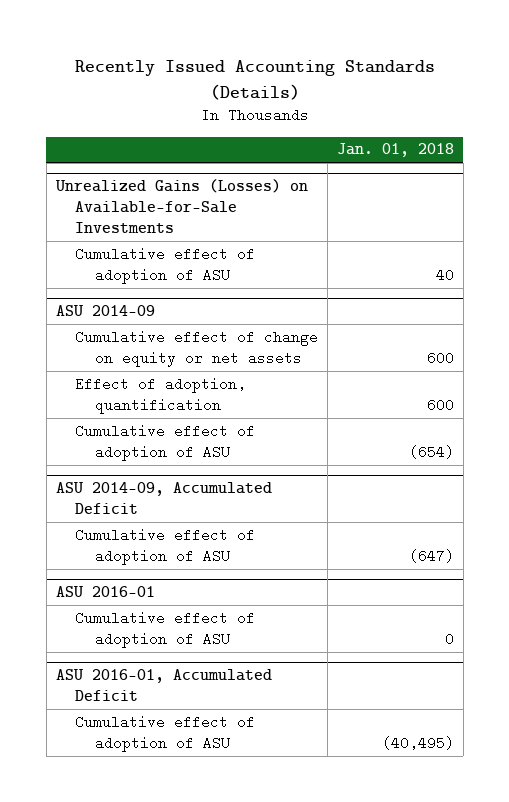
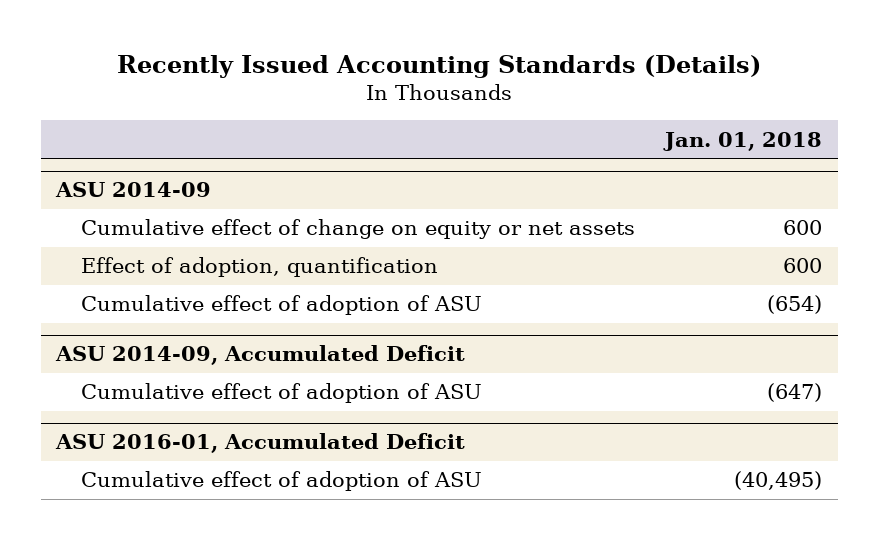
[54,179,308,234] Unrealized Gains (Losses) on Available-for-Sale Investments -> none
[75,246,256,284] Cumulative effect of adoption of ASU -> none
[55,586,155,598] ASU 2016-01 -> none
[75,610,256,648] Cumulative effect of adoption of ASU -> none

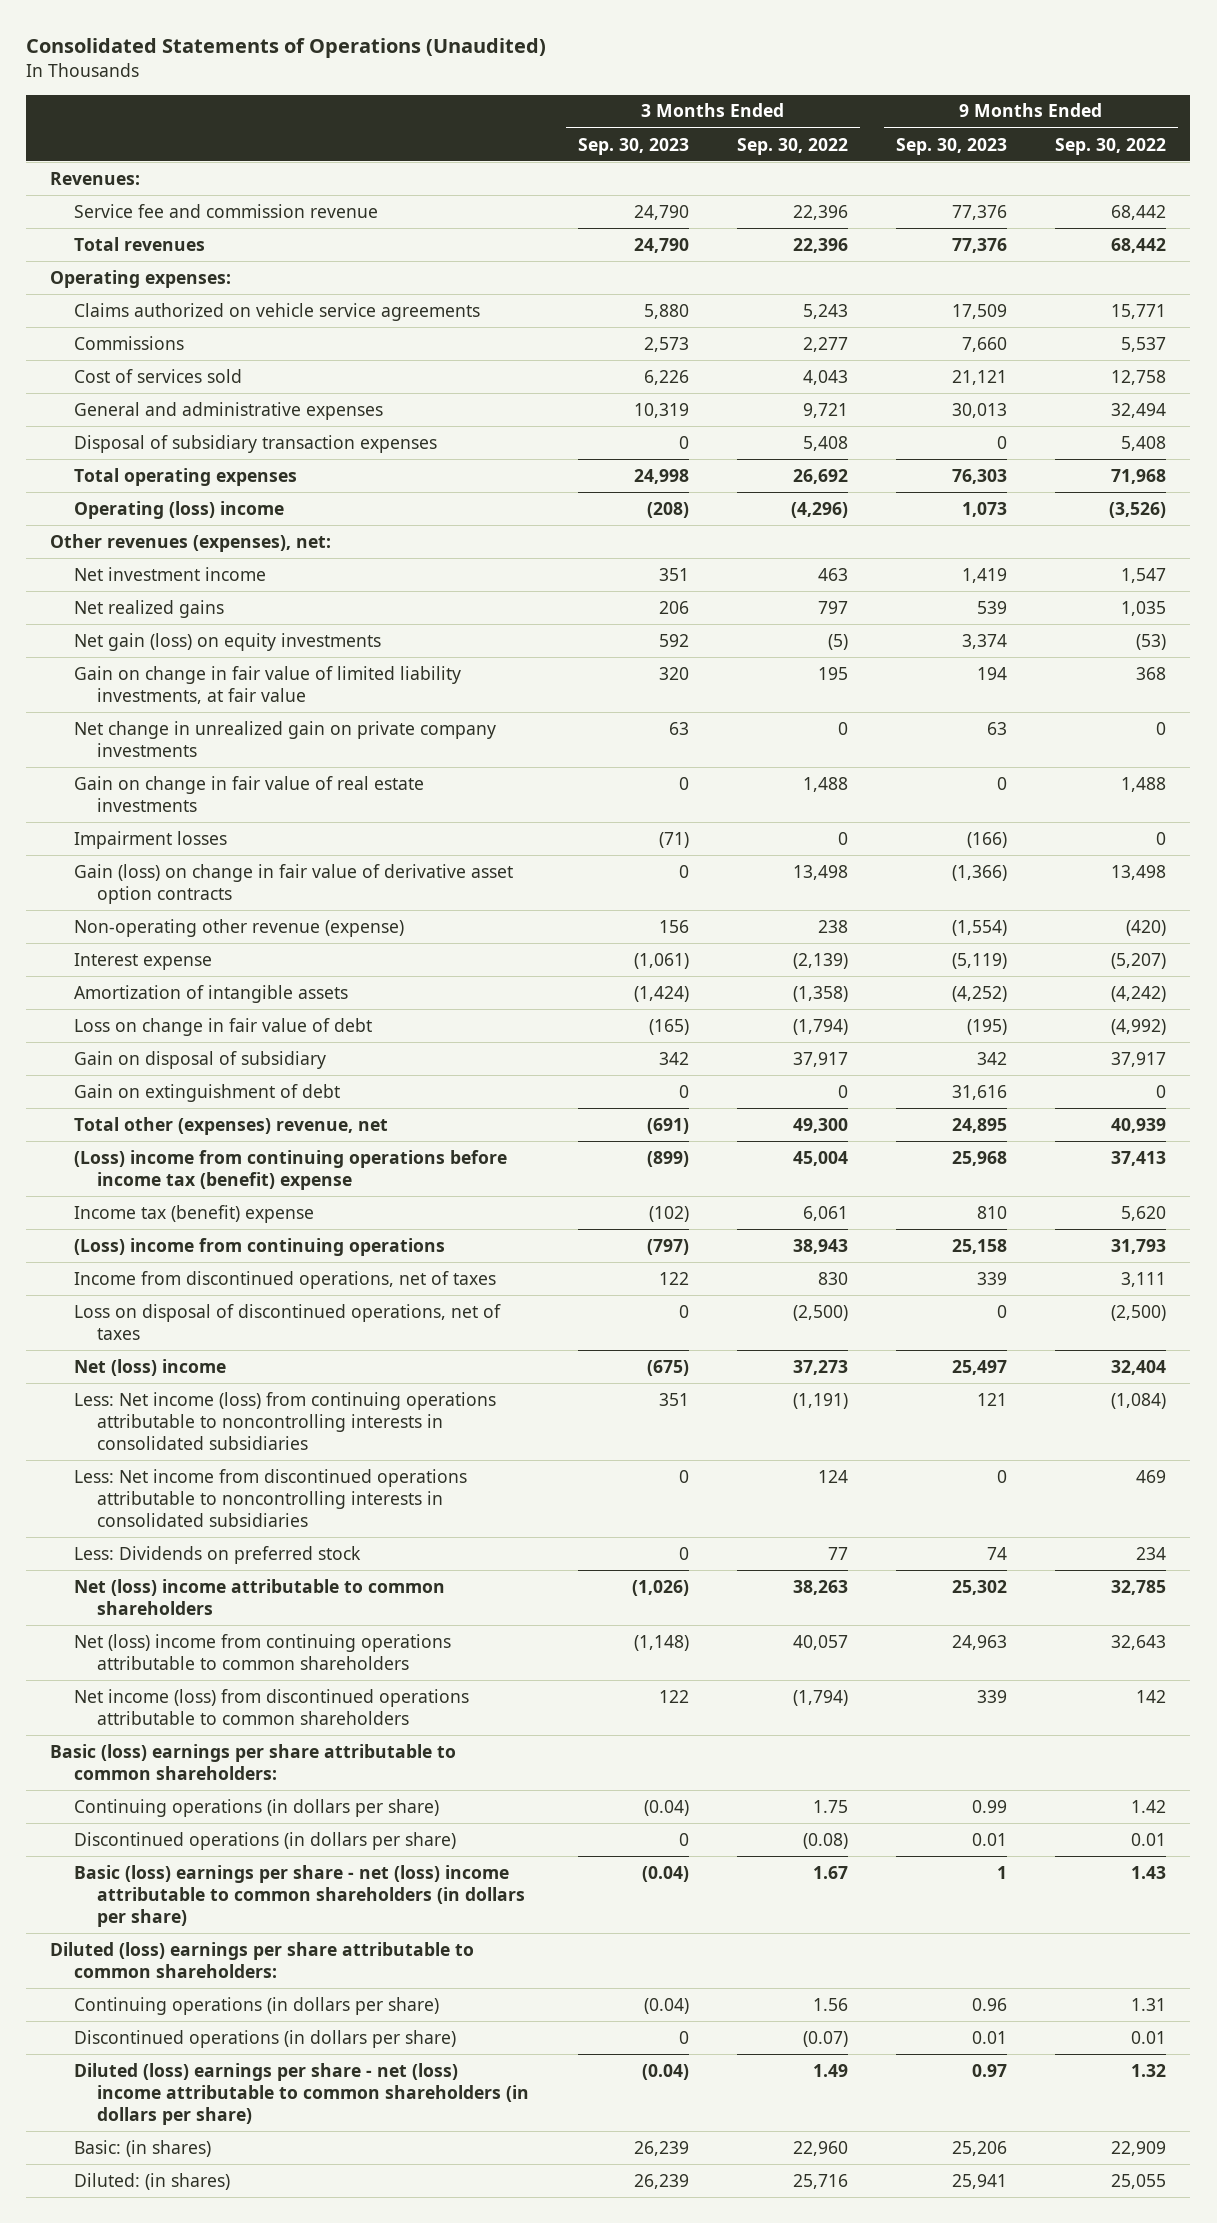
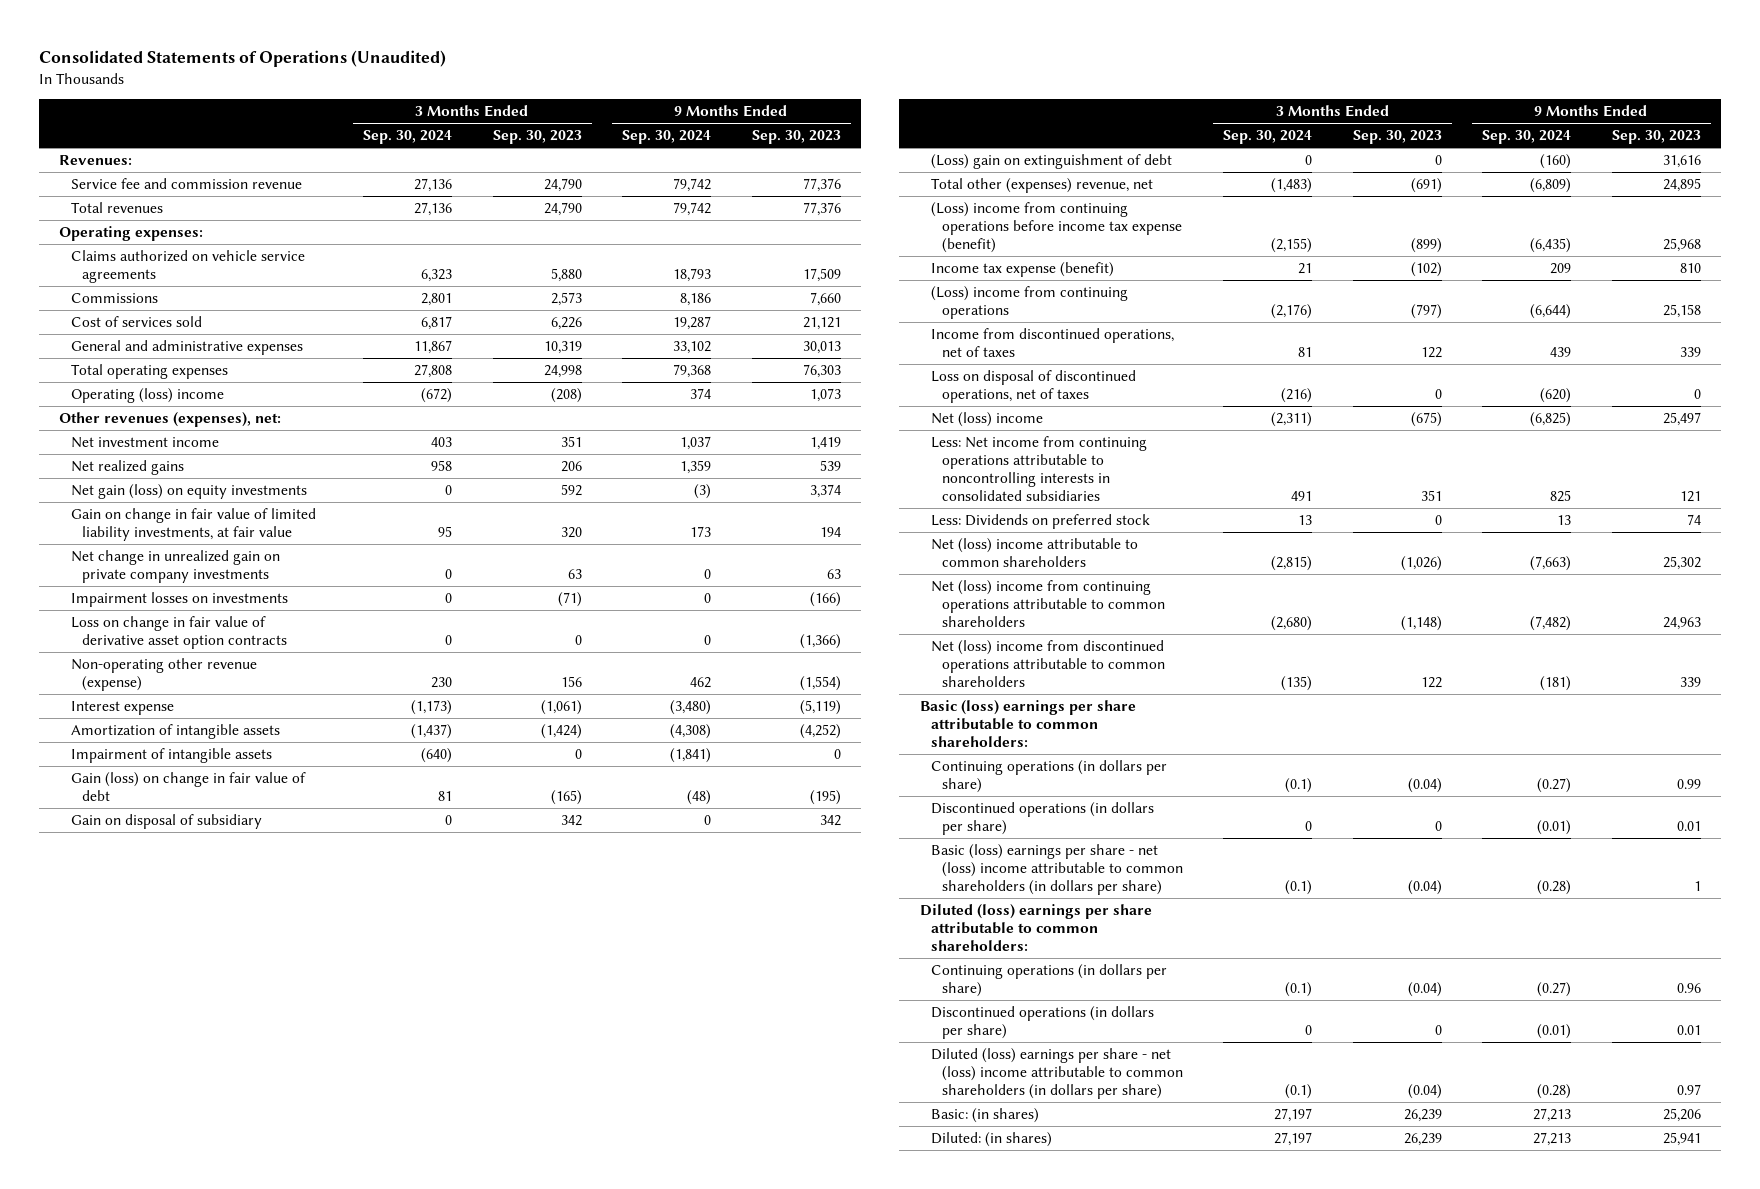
[736,137,848,155] Sep. 30, 2022 -> none
[1055,137,1167,155] Sep. 30, 2022 -> none
none -> [363,130,453,145] Sep. 30, 2024
none -> [622,130,712,145] Sep. 30, 2024
[73,434,437,453] Disposal of subsidiary transaction expenses -> none
[73,775,424,812] Gain on change in fair value of real estate investments -> none
[73,830,227,849] Impairment losses -> [70,592,288,608] Impairment losses on investments
[73,863,513,904] Gain (loss) on change in fair value of derivative asset option contracts -> [70,616,287,650] Loss on change in fair value of derivative asset option contracts
none -> [70,748,272,764] Impairment of intangible assets
[73,1017,372,1036] Loss on change in fair value of debt -> [70,772,306,802] Gain (loss) on change in fair value of debt
[73,1083,340,1102] Gain on extinguishment of debt -> [930,154,1172,170] (Loss) gain on extinguishment of debt
[73,1149,507,1190] (Loss) income from continuing operations before income tax (benefit) expense -> [930,202,1182,254] (Loss) income from continuing operations before income tax expense (benefit)
[73,1204,314,1223] Income tax (benefit) expense -> [930,262,1114,278] Income tax expense (benefit)
[73,1468,467,1527] Less: Net income from discontinued operations attributable to noncontrolling interests in consolidated subsidiaries -> none
[73,1391,496,1450] Less: Net income (loss) from continuing operations attributable to noncontrolling interests in consolidated subsidiaries -> [930,436,1147,502] Less: Net income from continuing operations attributable to noncontrolling interests in consolidated subsidiaries
[73,1688,469,1725] Net income (loss) from discontinued operations attributable to common shareholders -> [930,640,1165,688] Net (loss) income from discontinued operations attributable to common shareholders

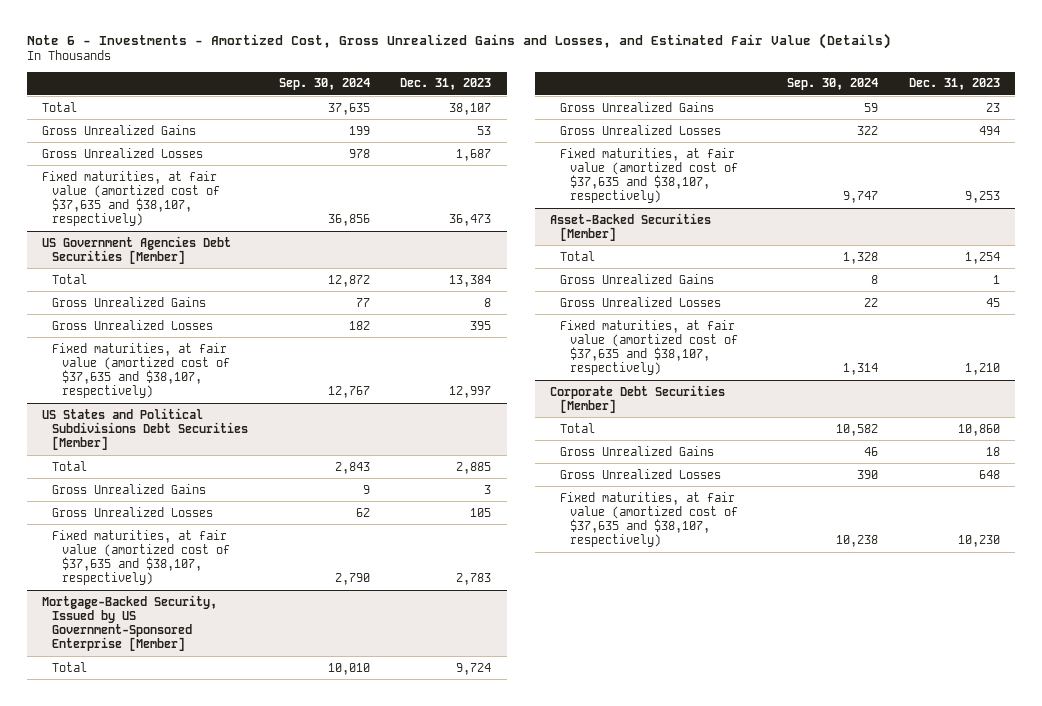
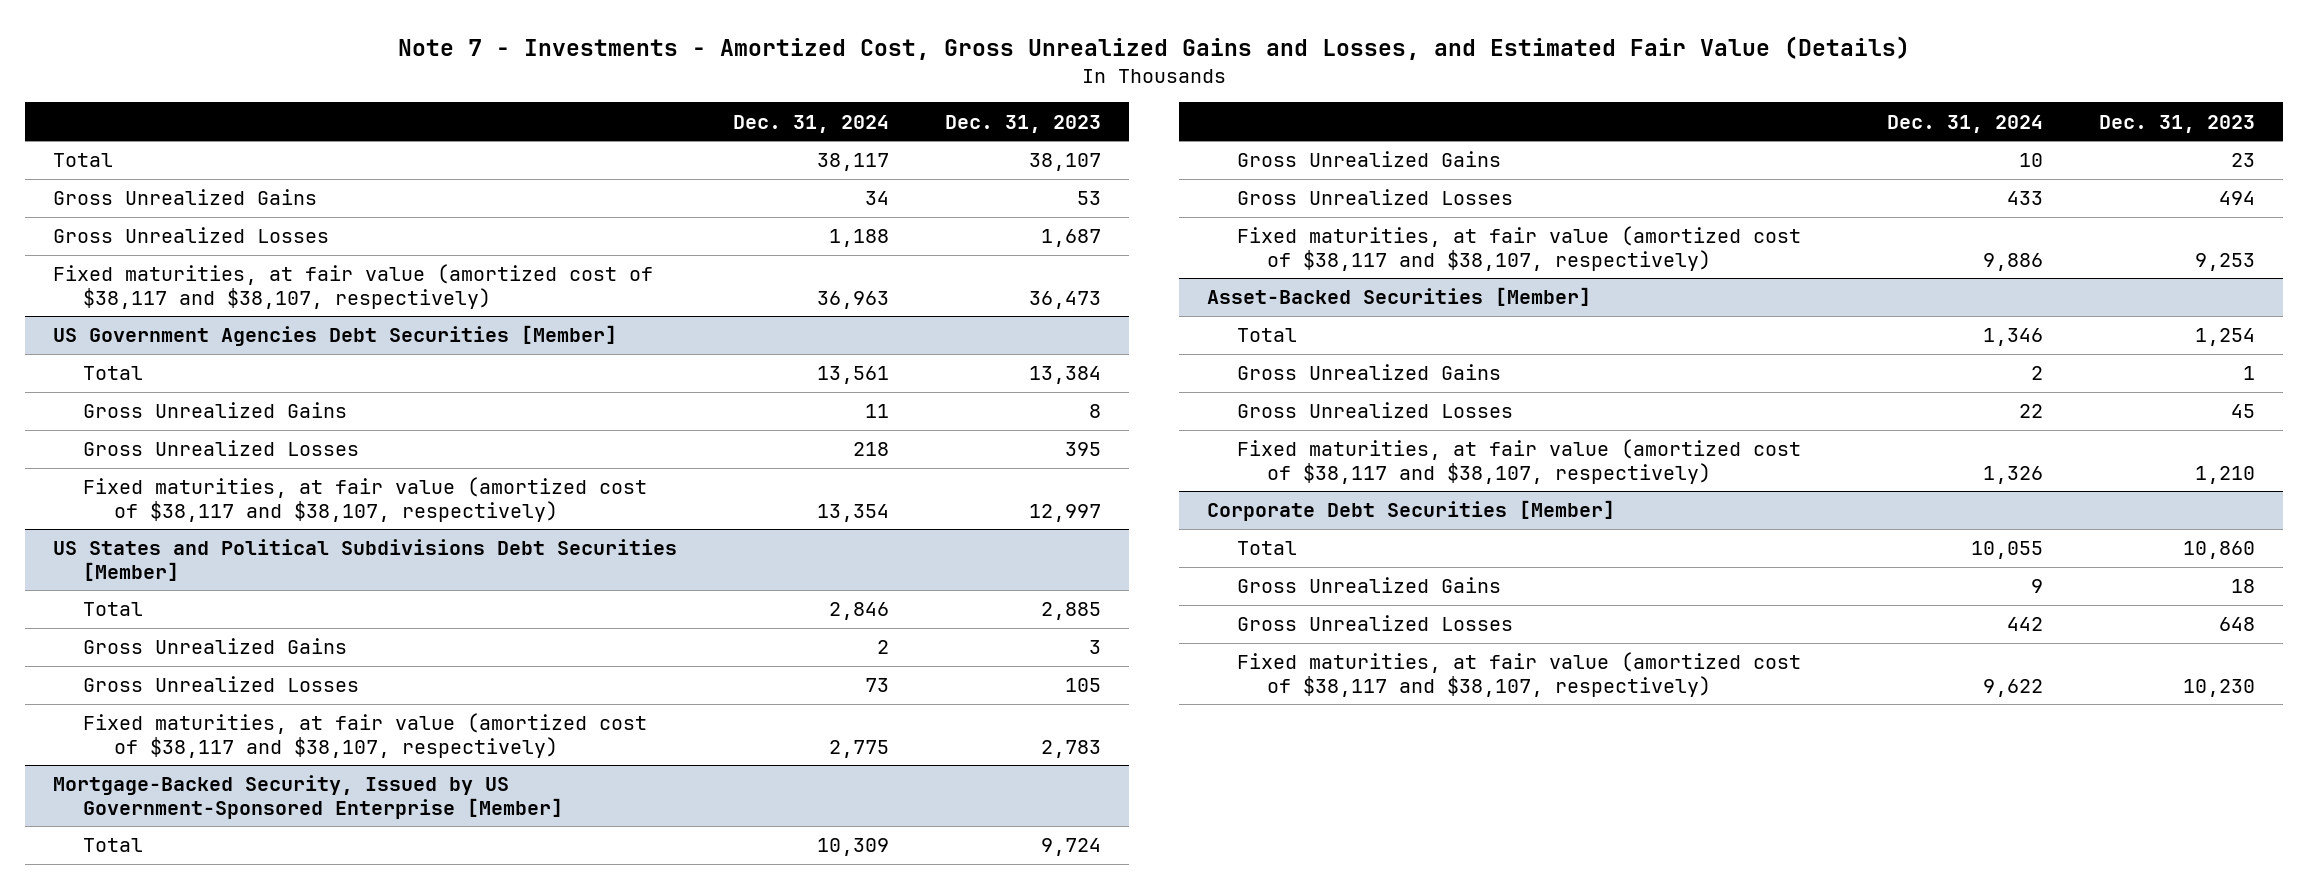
[26,32,891,49] Note 6 - Investments - Amortized Cost, Gross Unrealized Gains and Losses, and Estimated Fair Value (Details) -> [398,35,1911,60] Note 7 - Investments - Amortized Cost, Gross Unrealized Gains and Losses, and Estimated Fair Value (Details)
[278,78,370,91] Sep. 30, 2024 -> none
none -> [733,114,890,133] Dec. 31, 2024
[42,170,220,227] Fixed maturities, at fair value (amortized cost of $37,635 and $38,107, respectively) -> [53,264,654,309] Fixed maturities, at fair value (amortized cost of $38,117 and $38,107, respectively)
[51,342,230,399] Fixed maturities, at fair value (amortized cost of $37,635 and $38,107, respectively) -> [83,477,648,522] Fixed maturities, at fair value (amortized cost of $38,117 and $38,107, respectively)
[51,529,230,586] Fixed maturities, at fair value (amortized cost of $37,635 and $38,107, respectively) -> [83,713,648,758] Fixed maturities, at fair value (amortized cost of $38,117 and $38,107, respectively)
[560,147,739,204] Fixed maturities, at fair value (amortized cost of $37,635 and $38,107, respectively) -> [1236,226,1801,271] Fixed maturities, at fair value (amortized cost of $38,117 and $38,107, respectively)
[560,319,739,376] Fixed maturities, at fair value (amortized cost of $37,635 and $38,107, respectively) -> [1236,439,1801,484] Fixed maturities, at fair value (amortized cost of $38,117 and $38,107, respectively)
[560,491,739,548] Fixed maturities, at fair value (amortized cost of $37,635 and $38,107, respectively) -> [1236,652,1801,697] Fixed maturities, at fair value (amortized cost of $38,117 and $38,107, respectively)

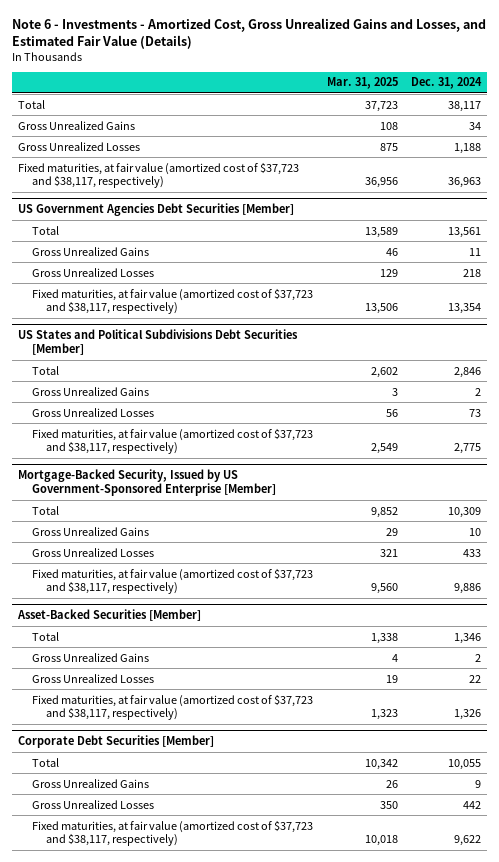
[398,35,1911,60] Note 7 - Investments - Amortized Cost, Gross Unrealized Gains and Losses, and Estimated Fair Value (Details) -> [11,18,486,50] Note 6 - Investments - Amortized Cost, Gross Unrealized Gains and Losses, and Estimated Fair Value (Details)
[945,114,1102,133] Dec. 31, 2023 -> none
none -> [326,77,398,90] Mar. 31, 2025
[53,264,654,309] Fixed maturities, at fair value (amortized cost of $38,117 and $38,107, respectively) -> [18,161,300,189] Fixed maturities, at fair value (amortized cost of $37,723 and $38,117, respectively)
[83,477,648,522] Fixed maturities, at fair value (amortized cost of $38,117 and $38,107, respectively) -> [32,287,314,315] Fixed maturities, at fair value (amortized cost of $37,723 and $38,117, respectively)
[83,713,648,758] Fixed maturities, at fair value (amortized cost of $38,117 and $38,107, respectively) -> [32,427,314,455] Fixed maturities, at fair value (amortized cost of $37,723 and $38,117, respectively)
[1236,226,1801,271] Fixed maturities, at fair value (amortized cost of $38,117 and $38,107, respectively) -> [32,567,314,595] Fixed maturities, at fair value (amortized cost of $37,723 and $38,117, respectively)
[1236,439,1801,484] Fixed maturities, at fair value (amortized cost of $38,117 and $38,107, respectively) -> [32,693,314,721] Fixed maturities, at fair value (amortized cost of $37,723 and $38,117, respectively)
[1236,652,1801,697] Fixed maturities, at fair value (amortized cost of $38,117 and $38,107, respectively) -> [32,819,314,847] Fixed maturities, at fair value (amortized cost of $37,723 and $38,117, respectively)

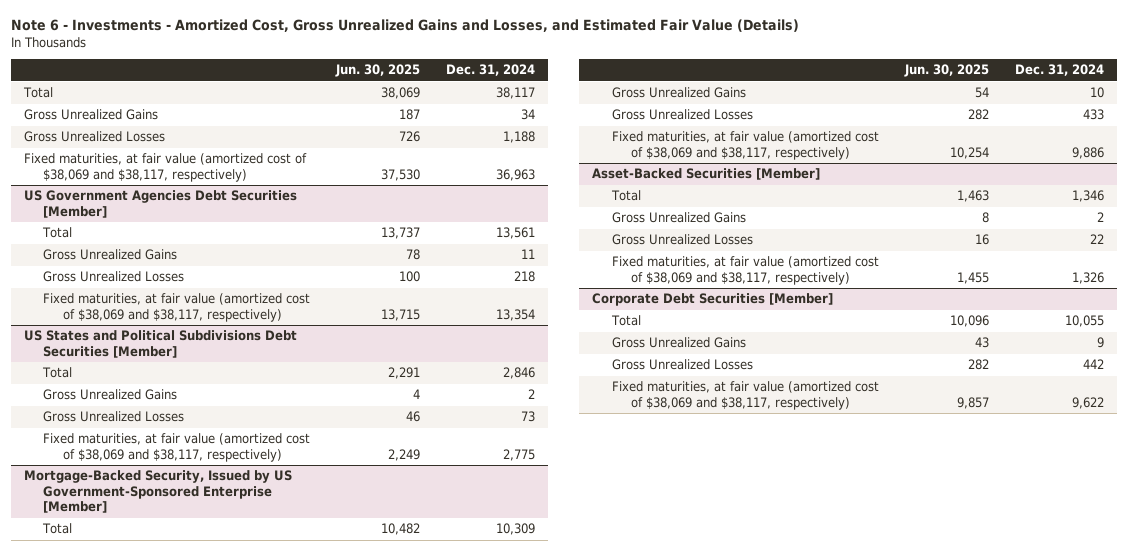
[326,77,398,90] Mar. 31, 2025 -> none
none -> [335,64,421,78] Jun. 30, 2025
[18,161,300,189] Fixed maturities, at fair value (amortized cost of $37,723 and $38,117, respectively) -> [23,153,307,182] Fixed maturities, at fair value (amortized cost of $38,069 and $38,117, respectively)
[32,287,314,315] Fixed maturities, at fair value (amortized cost of $37,723 and $38,117, respectively) -> [43,293,311,322] Fixed maturities, at fair value (amortized cost of $38,069 and $38,117, respectively)
[32,427,314,455] Fixed maturities, at fair value (amortized cost of $37,723 and $38,117, respectively) -> [43,433,311,462] Fixed maturities, at fair value (amortized cost of $38,069 and $38,117, respectively)
[32,567,314,595] Fixed maturities, at fair value (amortized cost of $37,723 and $38,117, respectively) -> [611,131,879,160] Fixed maturities, at fair value (amortized cost of $38,069 and $38,117, respectively)
[32,693,314,721] Fixed maturities, at fair value (amortized cost of $37,723 and $38,117, respectively) -> [611,256,879,285] Fixed maturities, at fair value (amortized cost of $38,069 and $38,117, respectively)
[32,819,314,847] Fixed maturities, at fair value (amortized cost of $37,723 and $38,117, respectively) -> [611,381,879,410] Fixed maturities, at fair value (amortized cost of $38,069 and $38,117, respectively)

